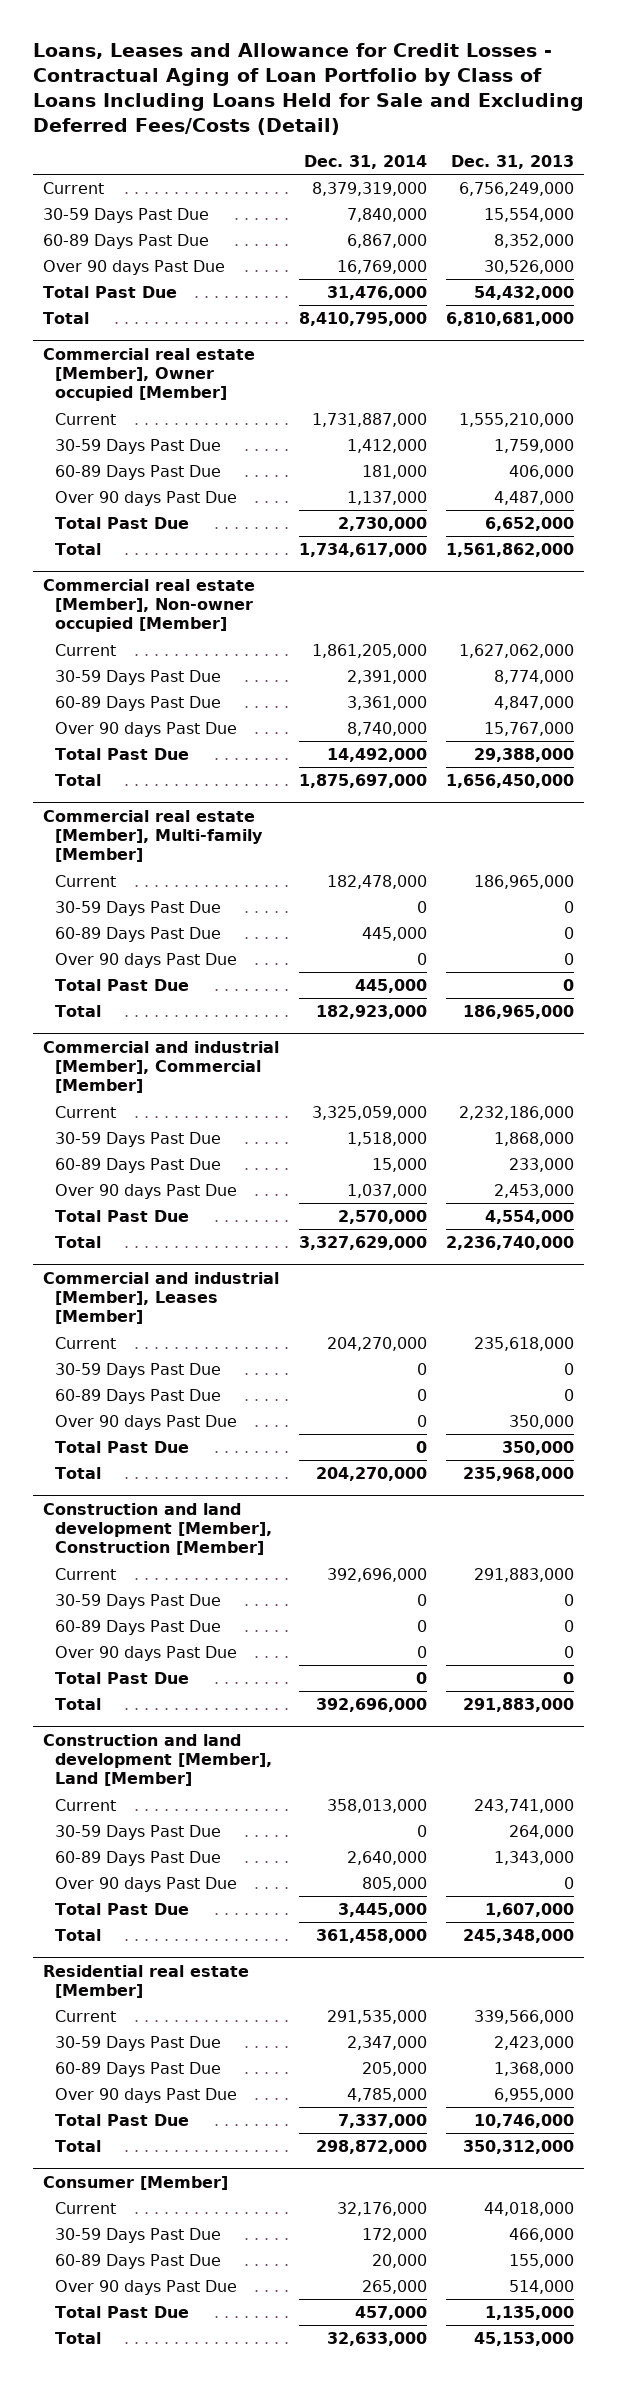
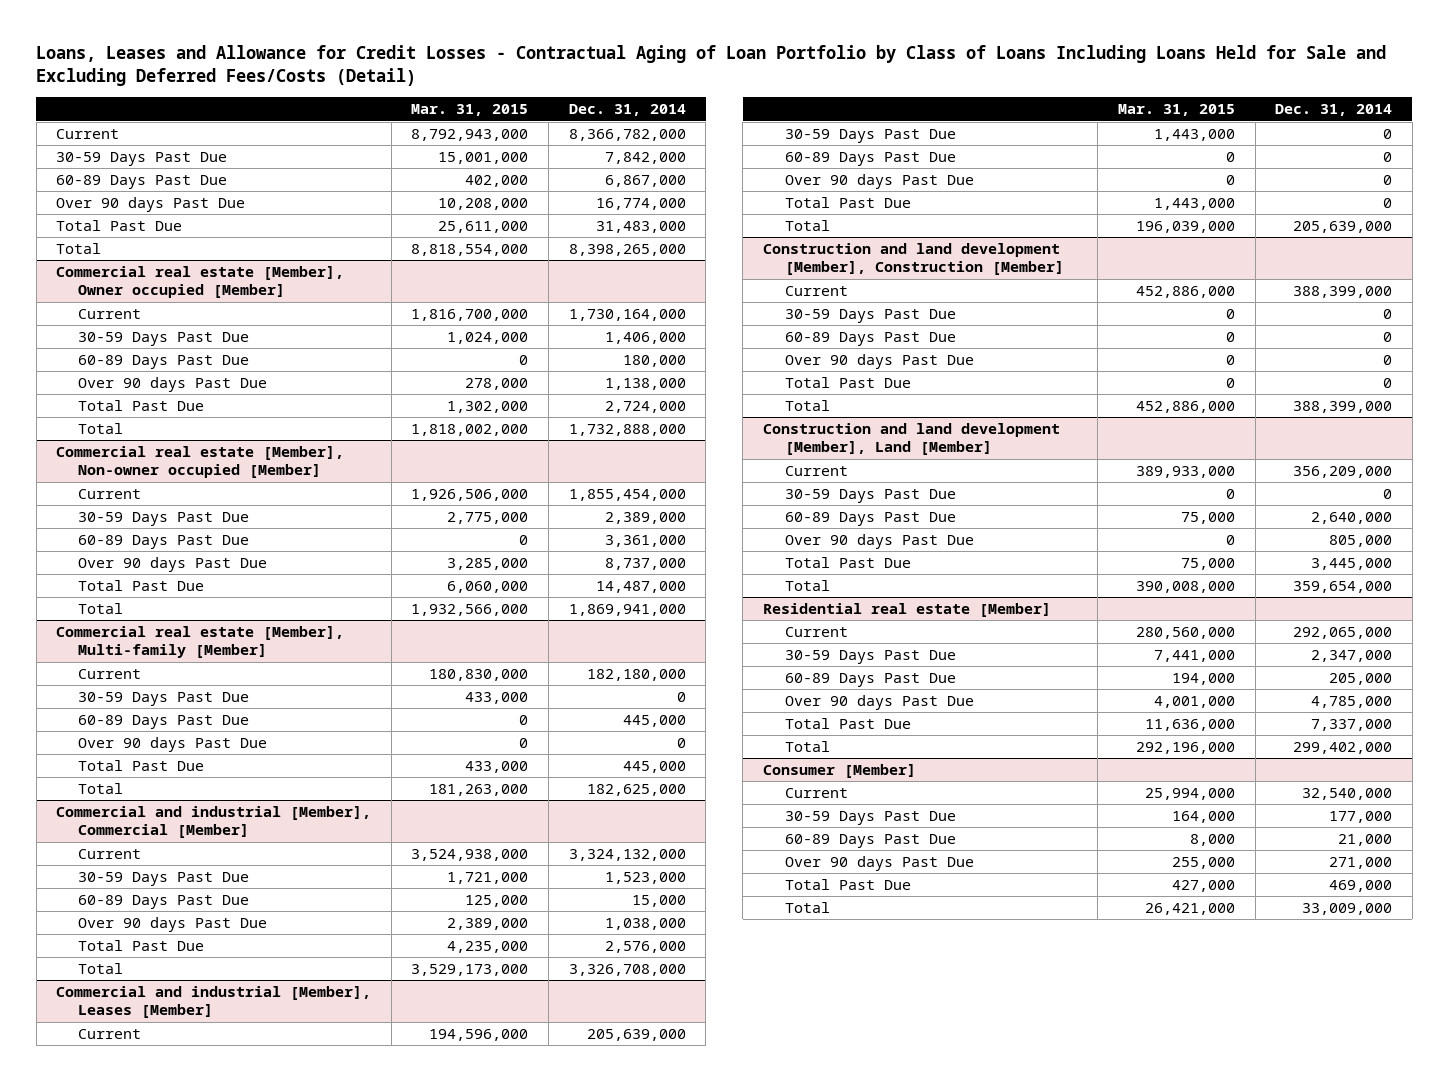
[451,154,575,169] Dec. 31, 2013 -> none
none -> [411,104,529,117] Mar. 31, 2015
[311,181,427,196] 8,379,319,000 -> [568,129,686,142] 8,366,782,000
[346,207,427,222] 7,840,000 -> [604,152,686,165] 7,842,000
[336,259,427,274] 16,769,000 -> [595,198,686,211] 16,774,000
[326,285,427,300] 31,476,000 -> [595,221,686,234] 31,483,000
[298,311,427,326] 8,410,795,000 -> [568,244,686,257] 8,398,265,000
[311,412,427,427] 1,731,887,000 -> [568,309,686,322] 1,730,164,000
[346,438,427,453] 1,412,000 -> [604,332,686,345] 1,406,000
[361,464,427,479] 181,000 -> [622,355,686,368] 180,000
[346,490,427,505] 1,137,000 -> [604,378,686,391] 1,138,000
[337,516,427,531] 2,730,000 -> [604,401,686,414] 2,724,000
[298,542,427,557] 1,734,617,000 -> [568,424,686,437] 1,732,888,000
[311,643,427,658] 1,861,205,000 -> [568,489,686,502] 1,855,454,000
[346,669,427,684] 2,391,000 -> [604,512,686,525] 2,389,000
[346,721,427,736] 8,740,000 -> [604,558,686,571] 8,737,000
[326,747,427,762] 14,492,000 -> [595,581,686,594] 14,487,000
[298,773,427,788] 1,875,697,000 -> [568,604,686,617] 1,869,941,000
[326,874,427,889] 182,478,000 -> [586,669,686,682] 182,180,000
[315,1004,427,1019] 182,923,000 -> [586,784,686,797] 182,625,000
[311,1105,427,1120] 3,325,059,000 -> [568,849,686,862] 3,324,132,000
[346,1131,427,1146] 1,518,000 -> [604,872,686,885] 1,523,000
[346,1183,427,1198] 1,037,000 -> [604,918,686,931] 1,038,000
[337,1209,427,1224] 2,570,000 -> [604,941,686,954] 2,576,000
[298,1235,427,1250] 3,327,629,000 -> [568,964,686,977] 3,326,708,000
[326,1336,427,1351] 204,270,000 -> [586,1029,686,1042] 205,639,000
[315,1466,427,1481] 204,270,000 -> [1293,221,1393,234] 205,639,000
[326,1567,427,1582] 392,696,000 -> [1293,286,1393,299] 388,399,000
[315,1697,427,1712] 392,696,000 -> [1293,401,1393,414] 388,399,000
[326,1798,427,1813] 358,013,000 -> [1293,466,1393,479] 356,209,000
[315,1928,427,1943] 361,458,000 -> [1293,581,1393,594] 359,654,000
[326,2009,427,2024] 291,535,000 -> [1293,627,1393,640] 292,065,000
[315,2139,427,2154] 298,872,000 -> [1293,742,1393,755] 299,402,000
[336,2201,427,2216] 32,176,000 -> [1302,788,1393,801] 32,540,000
[361,2227,427,2242] 172,000 -> [1329,811,1393,824] 177,000
[371,2253,427,2268] 20,000 -> [1338,834,1393,847] 21,000
[361,2279,427,2294] 265,000 -> [1329,857,1393,870] 271,000
[354,2305,427,2320] 457,000 -> [1329,880,1393,893] 469,000
[326,2331,427,2346] 32,633,000 -> [1302,903,1393,916] 33,009,000

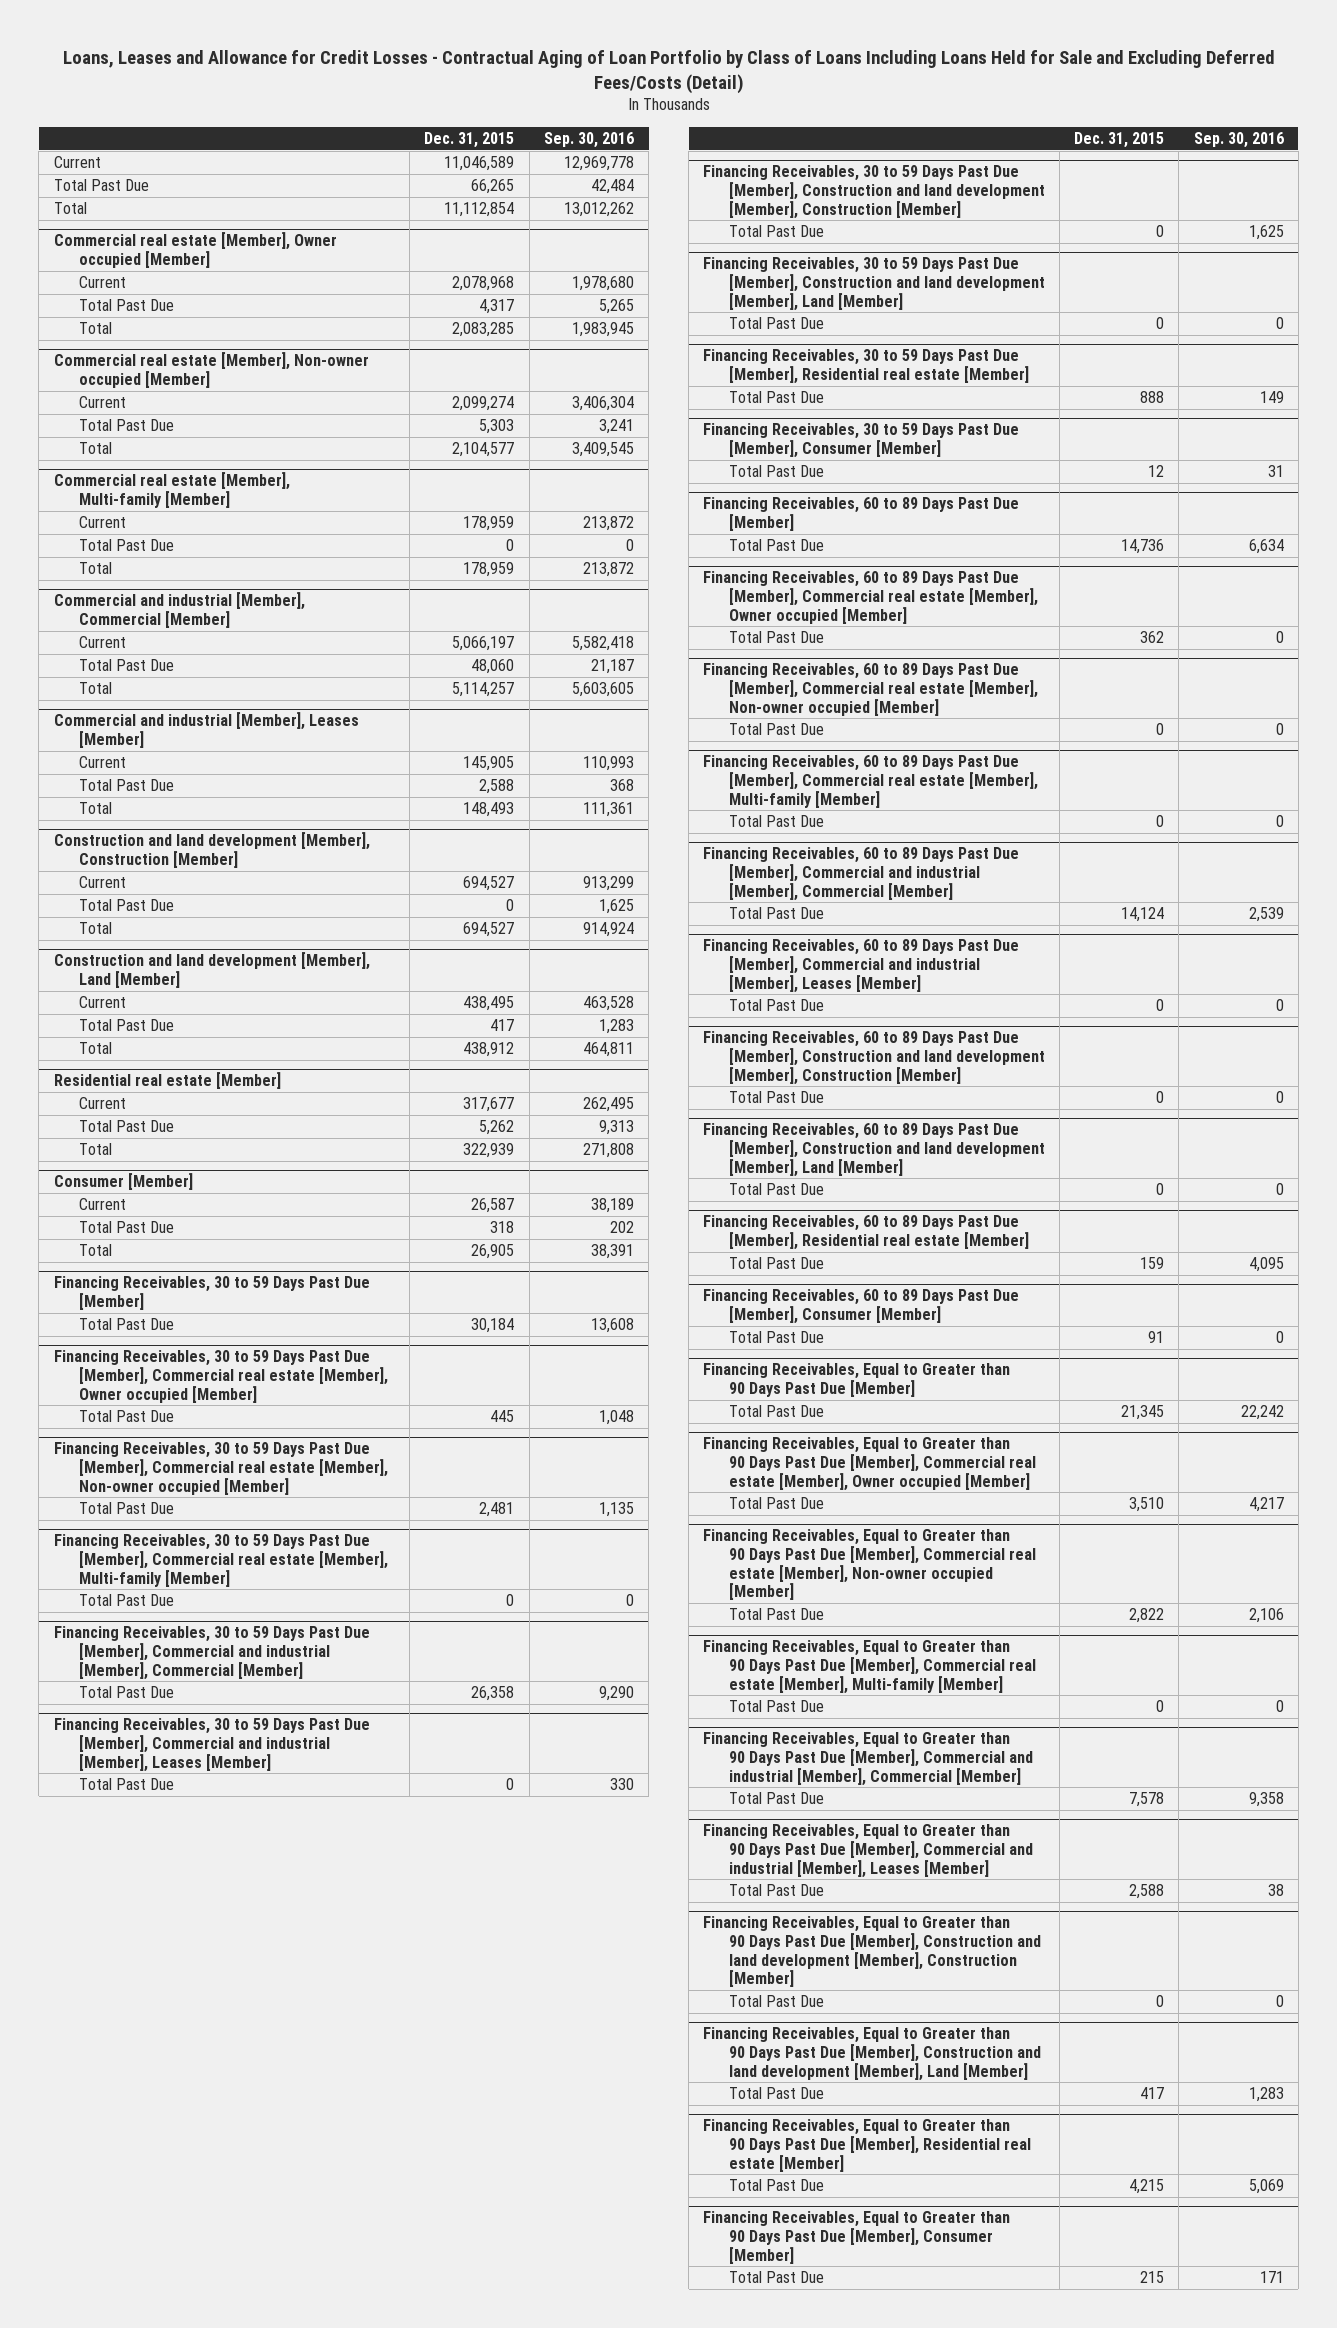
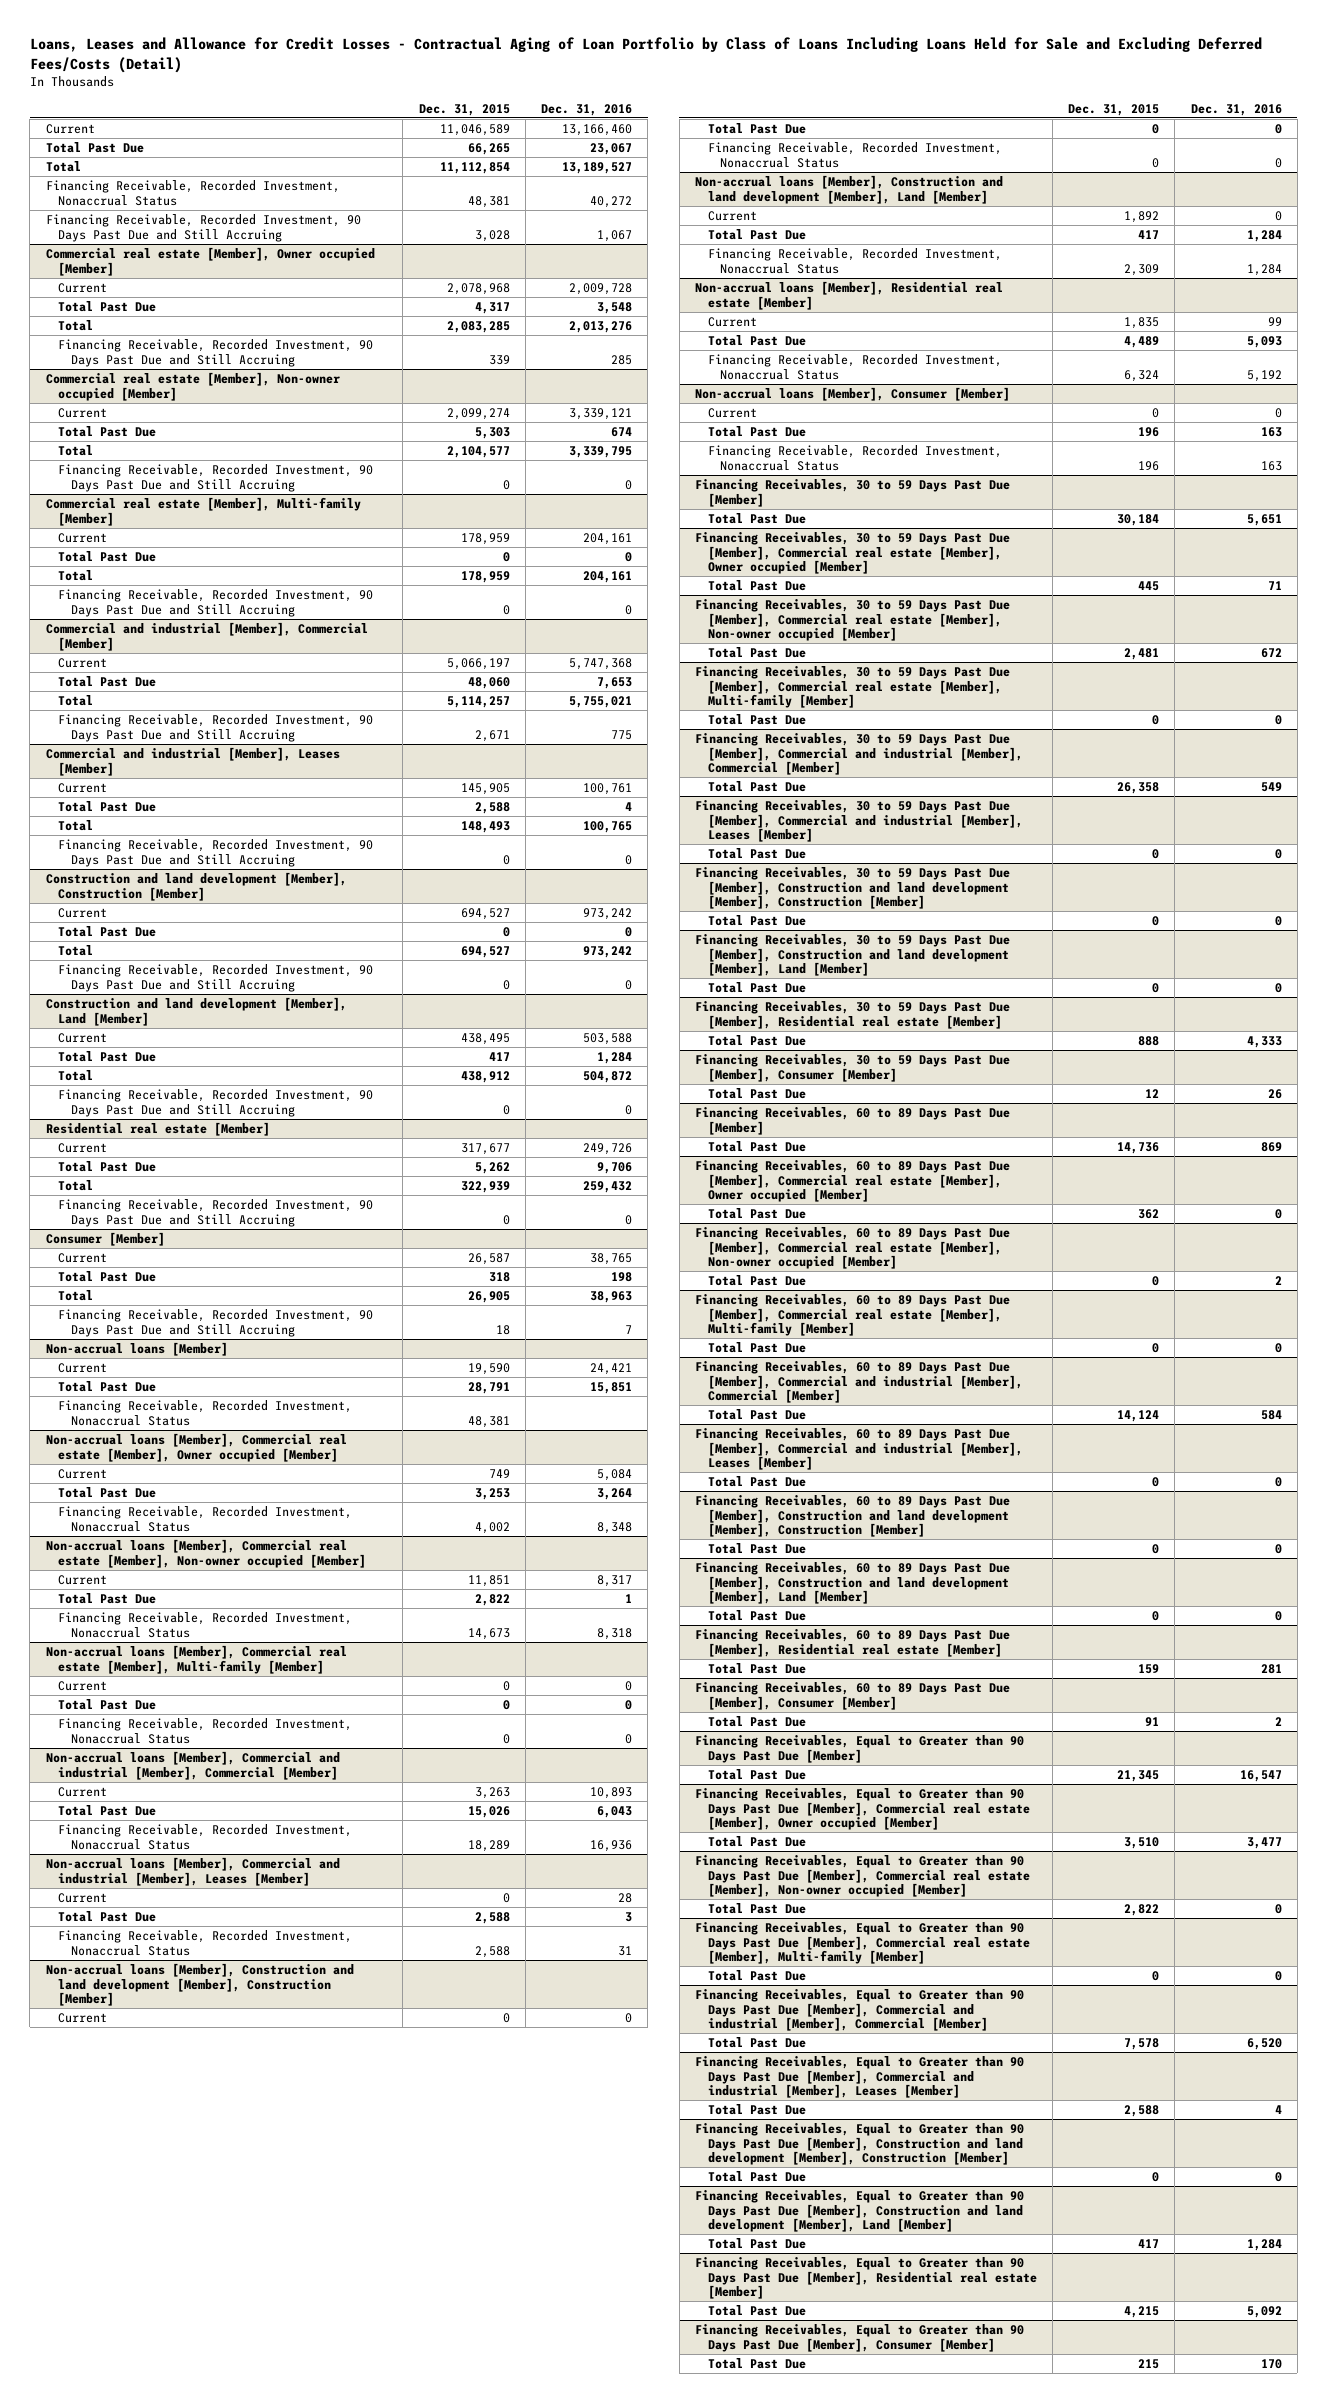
[543,131,634,148] Sep. 30, 2016 -> none
none -> [541,103,633,116] Dec. 31, 2016
none -> [45,179,340,206] Financing Receivable, Recorded Investment, Nonaccrual Status
none -> [45,213,361,242] Financing Receivable, Recorded Investment, 90 Days Past Due and Still Accruing
none -> [58,338,374,367] Financing Receivable, Recorded Investment, 90 Days Past Due and Still Accruing
none -> [58,463,374,492] Financing Receivable, Recorded Investment, 90 Days Past Due and Still Accruing
none -> [58,588,374,617] Financing Receivable, Recorded Investment, 90 Days Past Due and Still Accruing
none -> [58,713,374,742] Financing Receivable, Recorded Investment, 90 Days Past Due and Still Accruing
none -> [58,838,374,867] Financing Receivable, Recorded Investment, 90 Days Past Due and Still Accruing
none -> [58,963,374,992] Financing Receivable, Recorded Investment, 90 Days Past Due and Still Accruing
none -> [58,1088,374,1117] Financing Receivable, Recorded Investment, 90 Days Past Due and Still Accruing
none -> [58,1198,374,1227] Financing Receivable, Recorded Investment, 90 Days Past Due and Still Accruing
none -> [58,1308,374,1337] Financing Receivable, Recorded Investment, 90 Days Past Due and Still Accruing
none -> [45,1341,228,1356] Non-accrual loans [Member]
none -> [58,1362,108,1373] Current
none -> [58,1380,157,1392] Total Past Due
none -> [58,1399,353,1426] Financing Receivable, Recorded Investment, Nonaccrual Status
none -> [45,1432,347,1462] Non-accrual loans [Member], Commercial real estate [Member], Owner occupied [Member]
none -> [58,1468,108,1479] Current
none -> [58,1486,157,1498] Total Past Due
none -> [58,1505,353,1532] Financing Receivable, Recorded Investment, Nonaccrual Status
none -> [45,1538,367,1568] Non-accrual loans [Member], Commercial real estate [Member], Non-owner occupied [Member]
none -> [58,1574,108,1585] Current
none -> [58,1592,157,1604] Total Past Due
none -> [58,1611,353,1638] Financing Receivable, Recorded Investment, Nonaccrual Status
none -> [45,1644,347,1674] Non-accrual loans [Member], Commercial real estate [Member], Multi-family [Member]
none -> [58,1680,108,1691] Current
none -> [58,1698,157,1710] Total Past Due
none -> [58,1717,353,1744] Financing Receivable, Recorded Investment, Nonaccrual Status
none -> [45,1750,340,1780] Non-accrual loans [Member], Commercial and industrial [Member], Commercial [Member]
none -> [58,1786,108,1797] Current
none -> [58,1804,157,1816] Total Past Due
none -> [58,1823,353,1850] Financing Receivable, Recorded Investment, Nonaccrual Status
none -> [45,1856,340,1886] Non-accrual loans [Member], Commercial and industrial [Member], Leases [Member]
none -> [58,1892,108,1903] Current
none -> [58,1910,157,1922] Total Past Due
none -> [58,1929,353,1956] Financing Receivable, Recorded Investment, Nonaccrual Status
none -> [45,1962,354,2007] Non-accrual loans [Member], Construction and land development [Member], Construction [Member]
none -> [58,2012,108,2023] Current
none -> [707,122,806,134] Total Past Due
none -> [707,141,1002,168] Financing Receivable, Recorded Investment, Nonaccrual Status
none -> [695,174,1004,204] Non-accrual loans [Member], Construction and land development [Member], Land [Member]
none -> [707,210,757,221] Current
none -> [707,228,806,240] Total Past Due
none -> [707,247,1002,274] Financing Receivable, Recorded Investment, Nonaccrual Status
none -> [695,280,1004,310] Non-accrual loans [Member], Residential real estate [Member]
none -> [707,316,757,327] Current
none -> [707,334,806,346] Total Past Due
none -> [707,353,1002,380] Financing Receivable, Recorded Investment, Nonaccrual Status
none -> [695,386,1011,401] Non-accrual loans [Member], Consumer [Member]
none -> [707,407,757,418] Current
none -> [707,425,806,437] Total Past Due
none -> [707,444,1002,471] Financing Receivable, Recorded Investment, Nonaccrual Status

